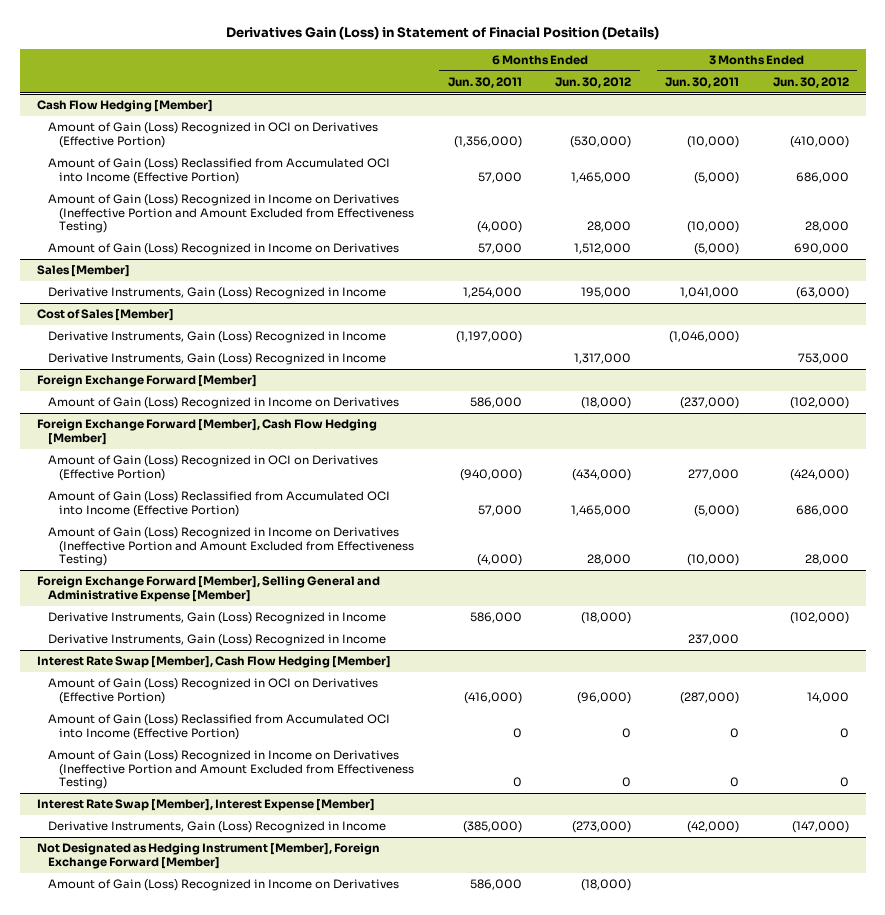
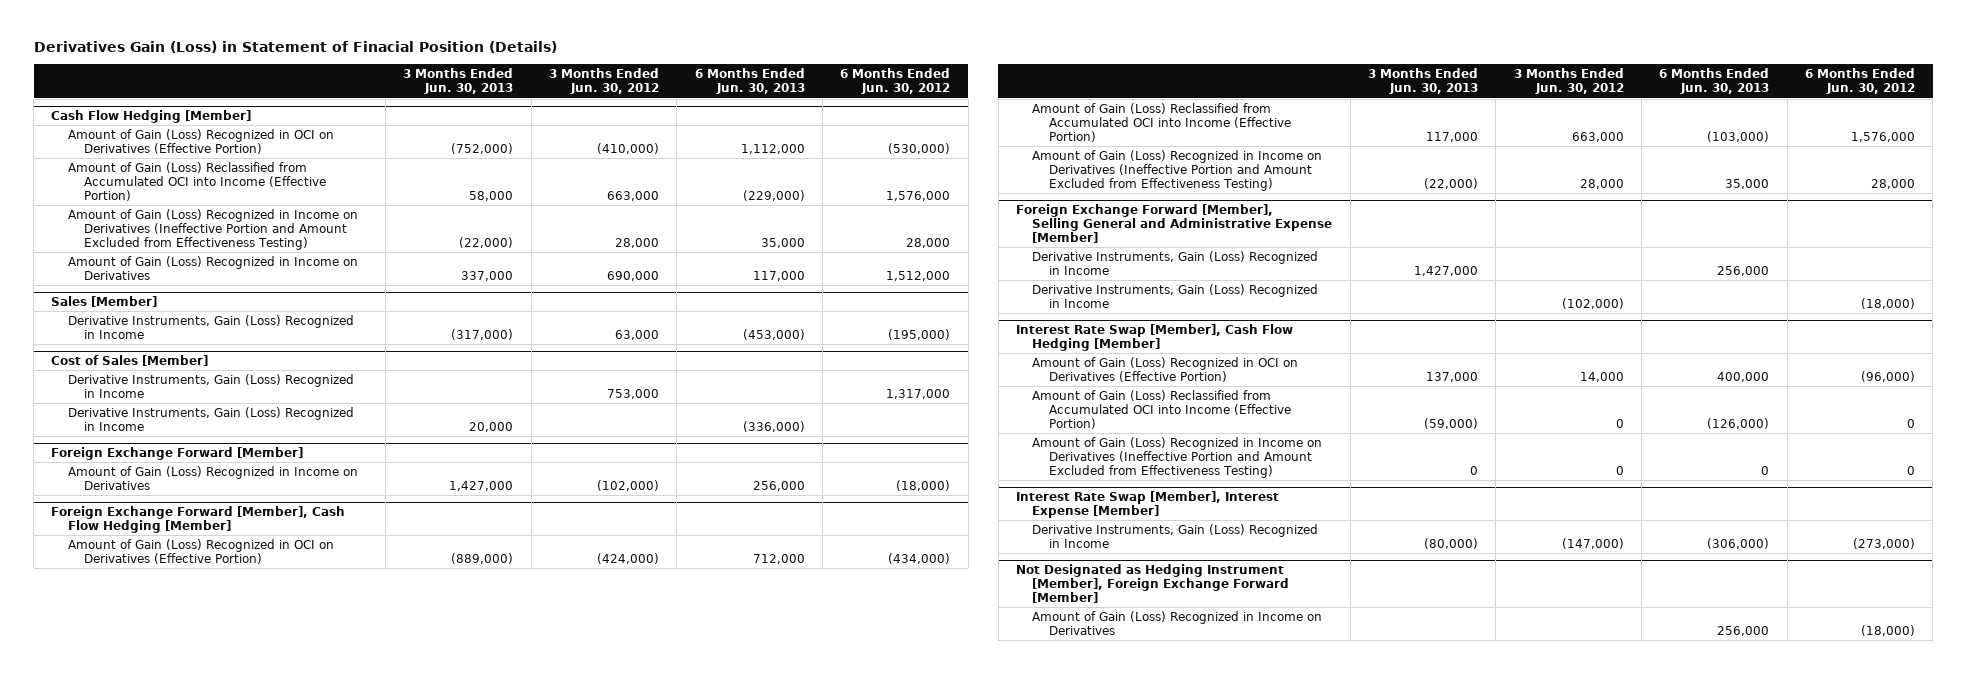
[447,76,522,88] Jun. 30, 2011 -> none
[665,76,740,88] Jun. 30, 2011 -> none
none -> [403,68,514,95] 3 Months Ended Jun. 30, 2013
none -> [694,68,805,95] 6 Months Ended Jun. 30, 2013
[571,171,632,183] 1,465,000 -> [886,191,951,202] 1,576,000
[795,171,849,183] 686,000 -> [607,191,660,202] 663,000
[581,287,632,299] 195,000 -> [888,329,951,341] (195,000)
[795,287,849,300] (63,000) -> [615,330,660,341] 63,000
[47,331,386,344] Derivative Instruments, Gain (Loss) Recognized in Income -> [67,406,354,432] Derivative Instruments, Gain (Loss) Recognized in Income
[571,504,632,516] 1,465,000 -> [1851,132,1916,143] 1,576,000
[795,504,849,516] 686,000 -> [1571,132,1624,143] 663,000
[47,612,386,625] Derivative Instruments, Gain (Loss) Recognized in Income -> [1032,283,1319,309] Derivative Instruments, Gain (Loss) Recognized in Income

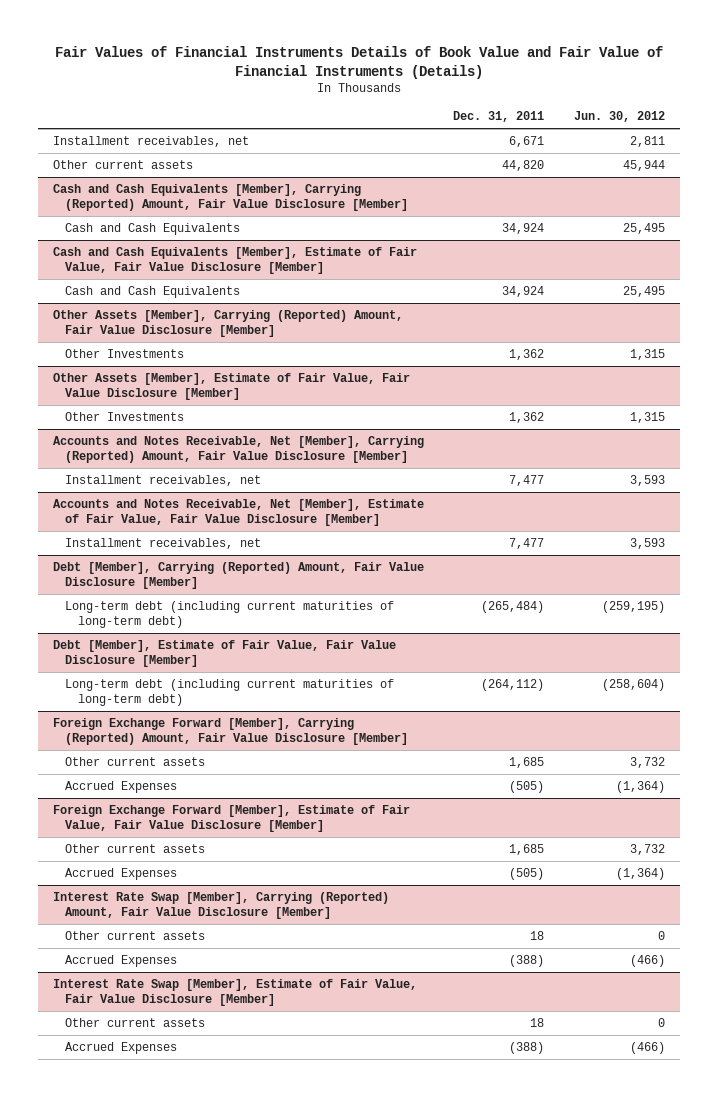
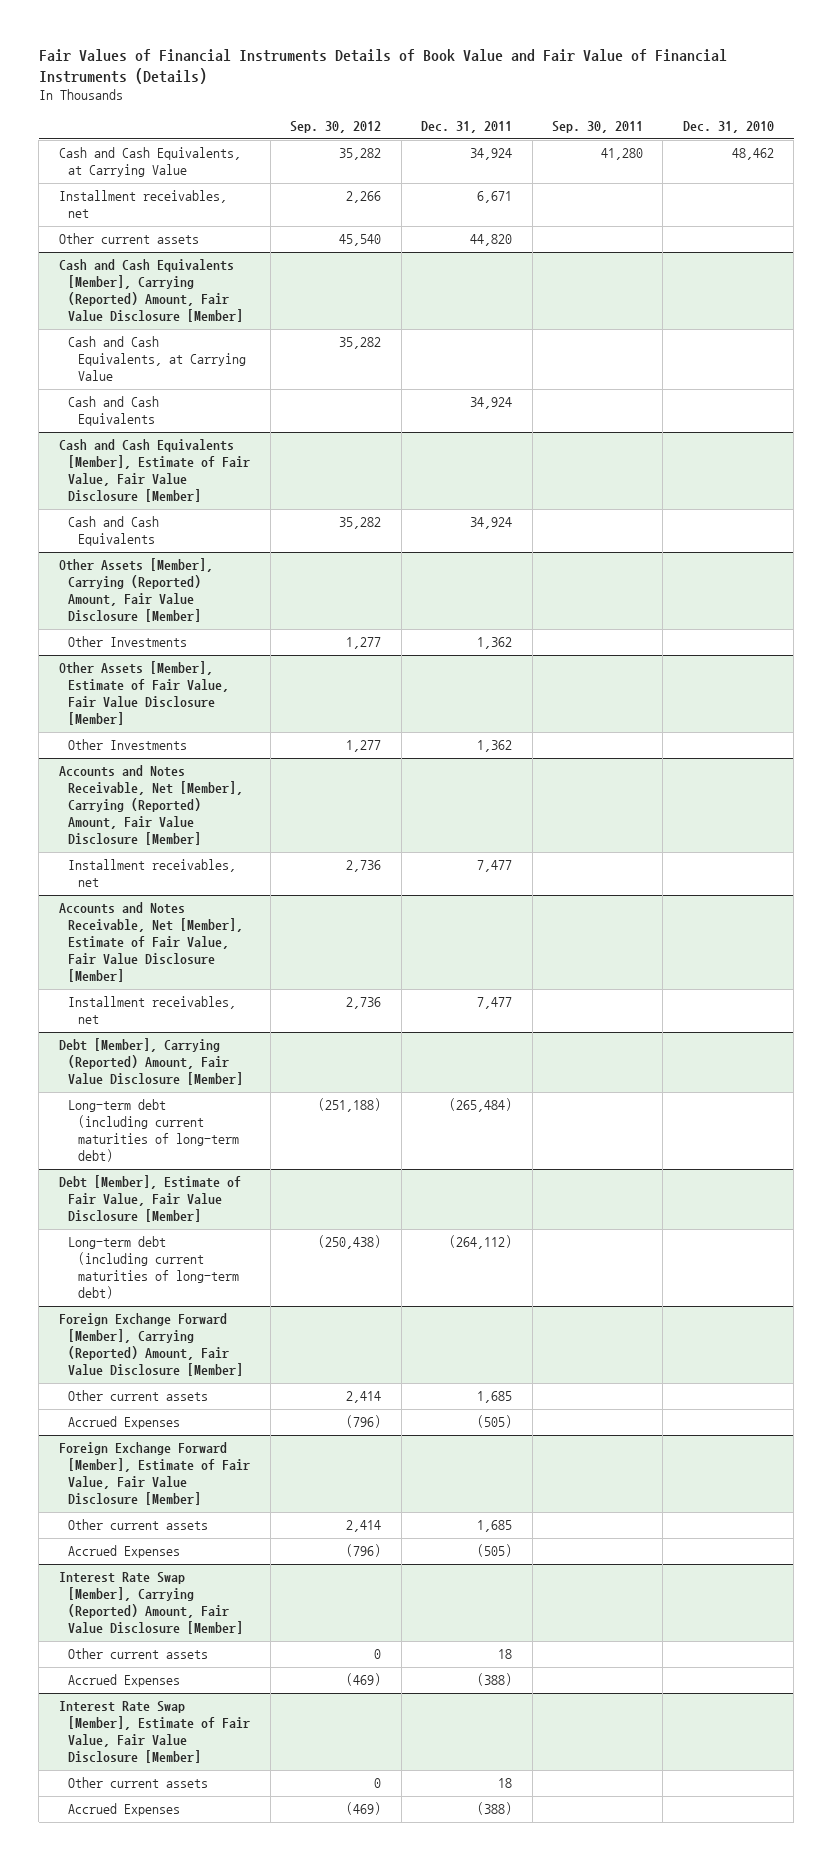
[573,111,665,123] Jun. 30, 2012 -> none
none -> [290,120,382,133] Sep. 30, 2012
none -> [551,120,643,133] Sep. 30, 2011
none -> [682,120,774,133] Dec. 31, 2010
none -> [58,147,241,178] Cash and Cash Equivalents, at Carrying Value
none -> [68,336,246,382] Cash and Cash Equivalents, at Carrying Value

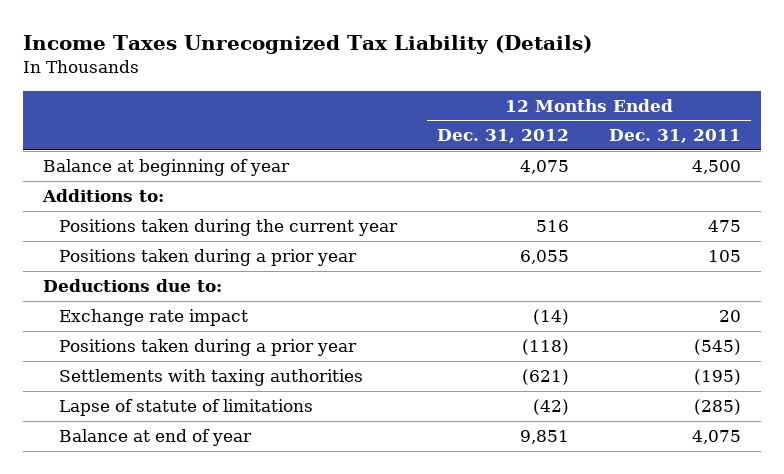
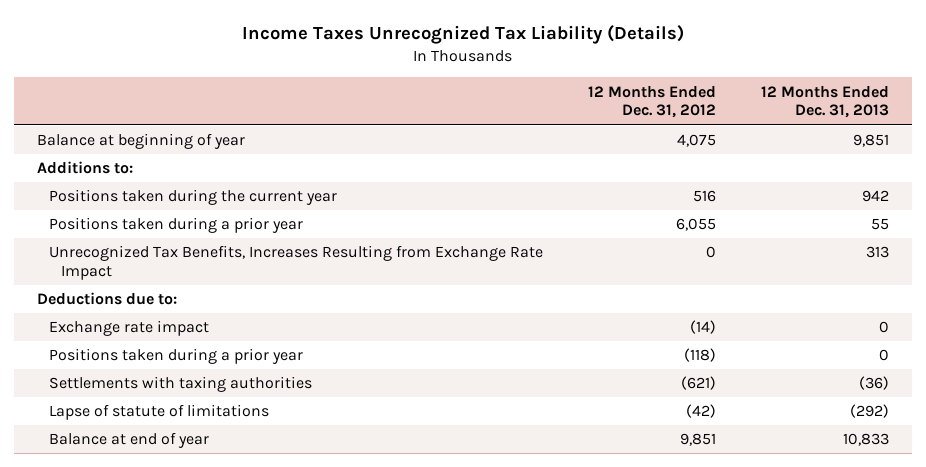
[608,129,741,144] Dec. 31, 2011 -> none
none -> [761,85,890,119] 12 Months Ended Dec. 31, 2013
none -> [48,245,543,281] Unrecognized Tax Benefits, Increases Resulting from Exchange Rate Impact

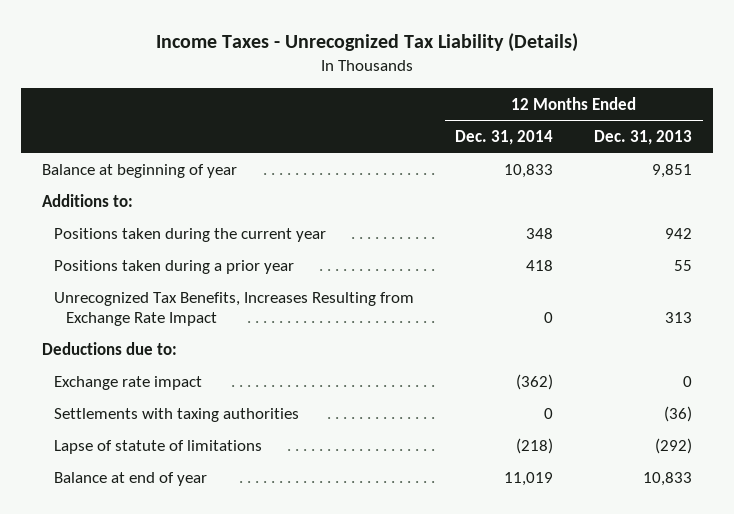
[242,25,685,45] Income Taxes Unrecognized Tax Liability (Details) -> [156,32,579,52] Income Taxes - Unrecognized Tax Liability (Details)
[588,85,717,119] 12 Months Ended Dec. 31, 2012 -> none
none -> [455,129,554,145] Dec. 31, 2014
[48,348,303,365] Positions taken during a prior year -> none

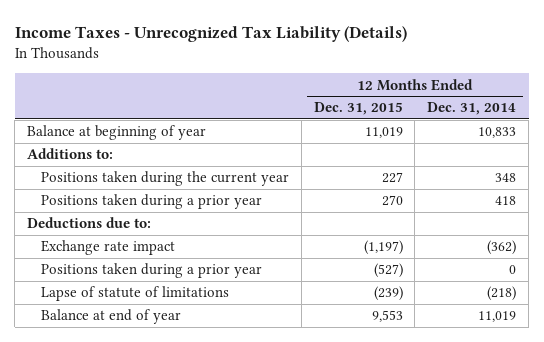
[594,129,693,145] Dec. 31, 2013 -> none
none -> [313,102,403,116] Dec. 31, 2015
[53,291,414,326] Unrecognized Tax Benefits, Increases Resulting from Exchange Rate Impact -> none
[53,407,299,422] Settlements with taxing authorities -> none
none -> [40,263,262,279] Positions taken during a prior year

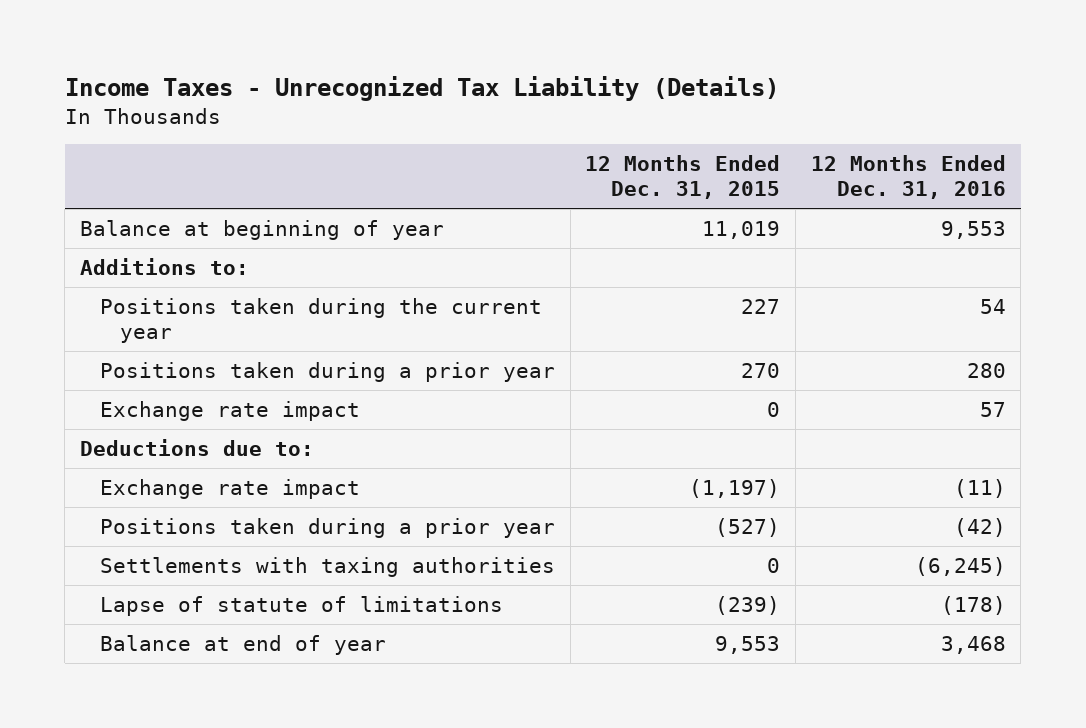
[427,102,517,116] Dec. 31, 2014 -> none
none -> [810,154,1006,200] 12 Months Ended Dec. 31, 2016
none -> [100,400,361,421] Exchange rate impact
none -> [100,556,556,577] Settlements with taxing authorities

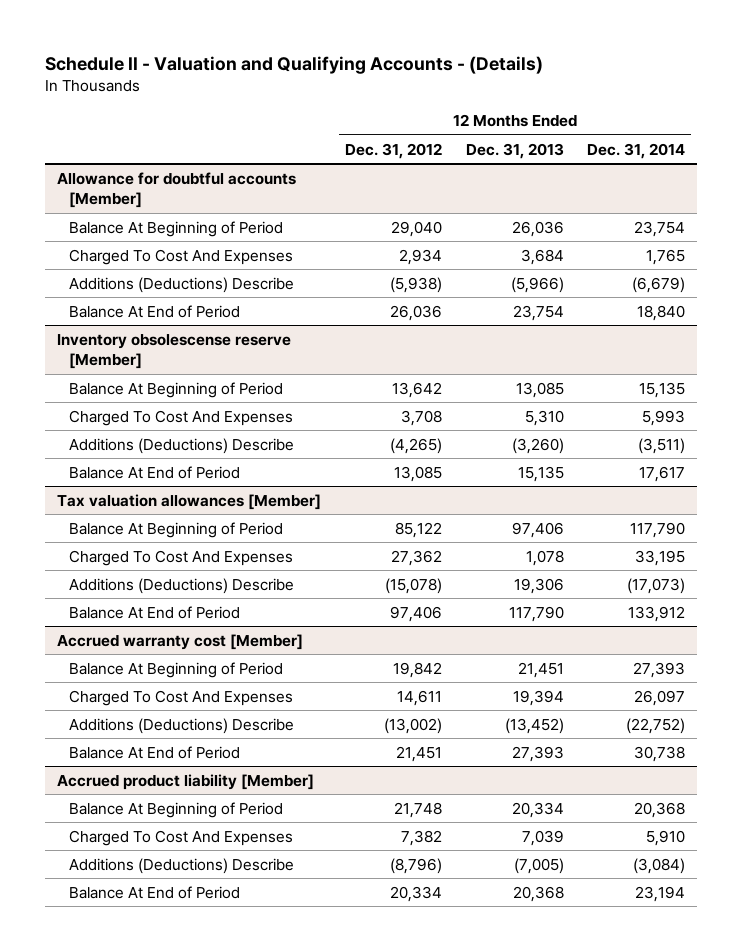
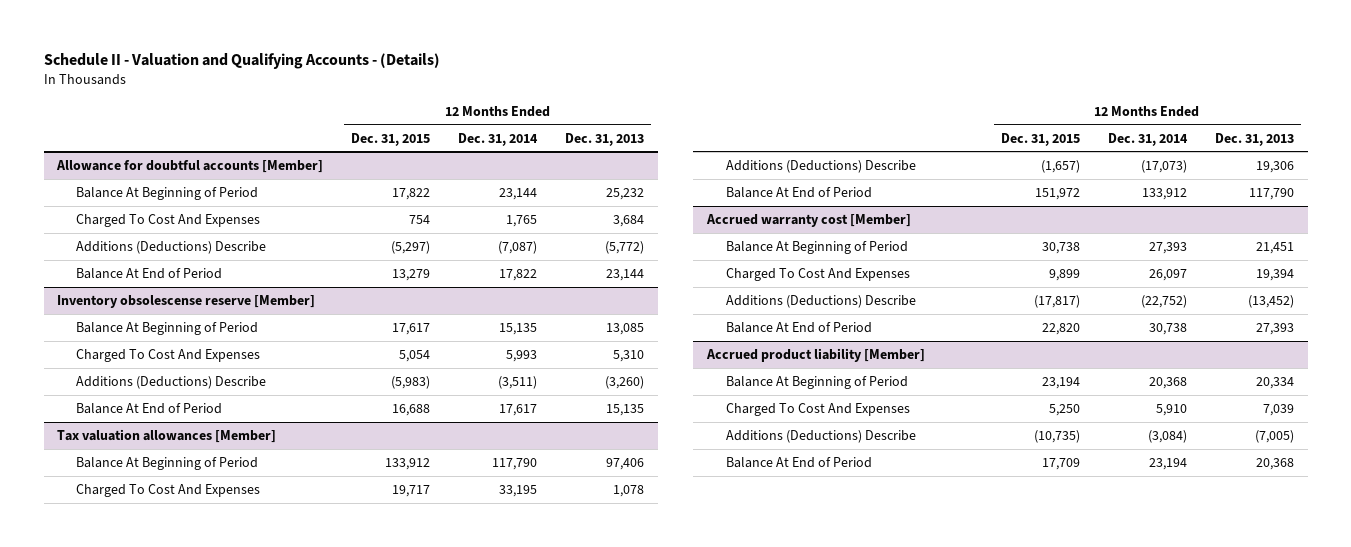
[345,142,443,159] Dec. 31, 2012 -> none
none -> [351,132,431,146] Dec. 31, 2015
[511,220,564,237] 26,036 -> [606,188,645,201] 25,232
[634,220,686,237] 23,754 -> [499,188,538,201] 23,144
[510,276,564,293] (5,966) -> [605,241,645,255] (5,772)
[632,276,686,293] (6,679) -> [498,241,538,255] (7,087)
[512,304,564,321] 23,754 -> [606,269,645,282] 23,144
[637,304,686,321] 18,840 -> [499,269,538,282] 17,822

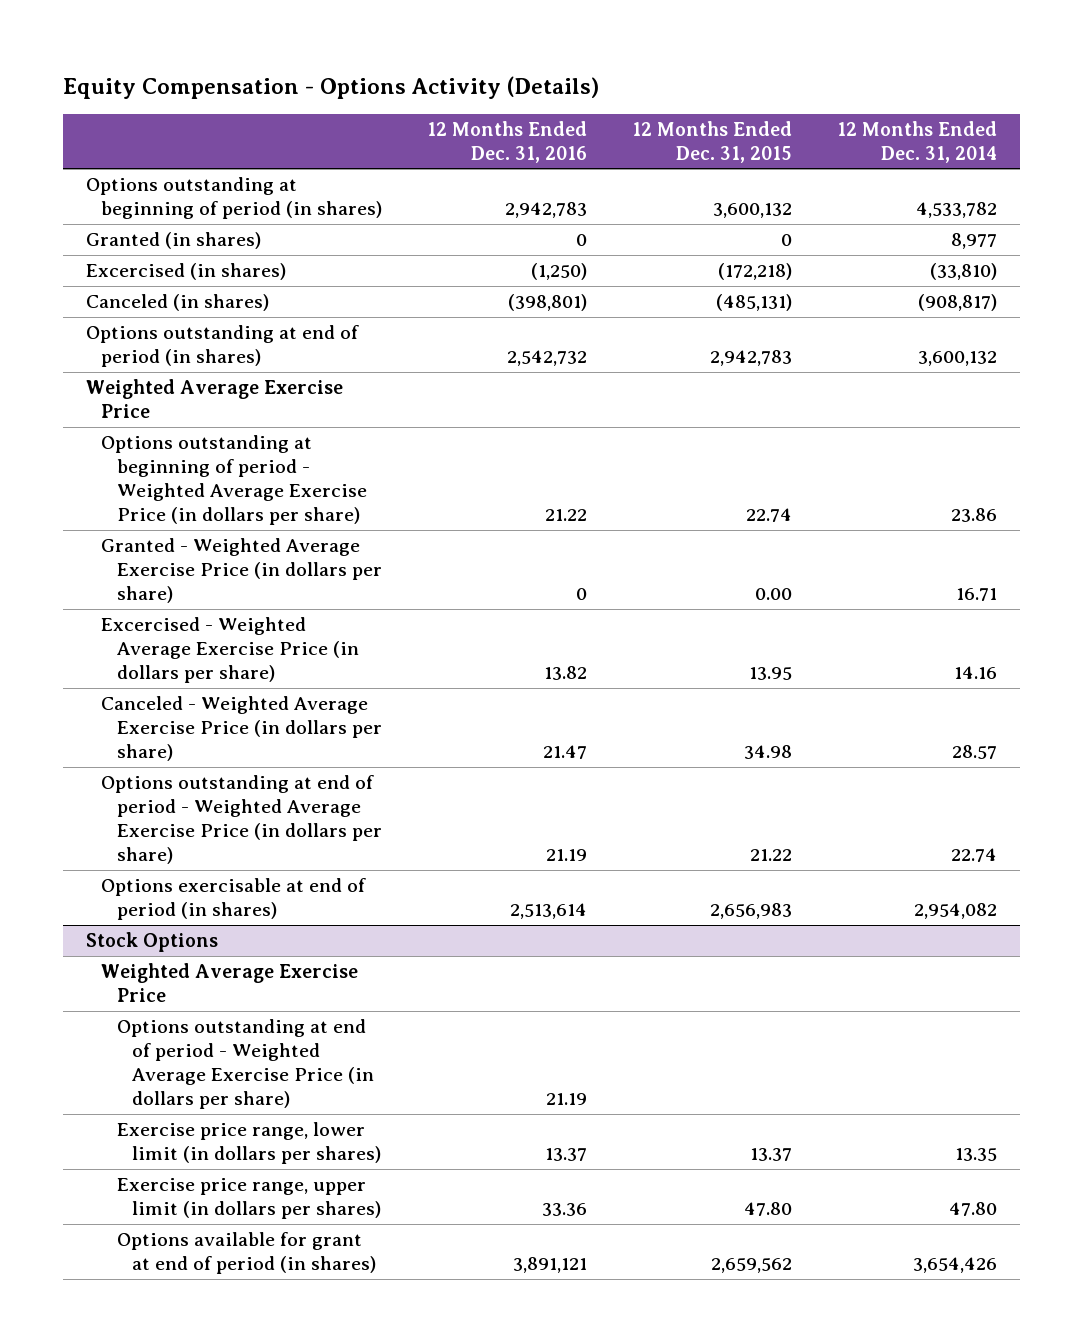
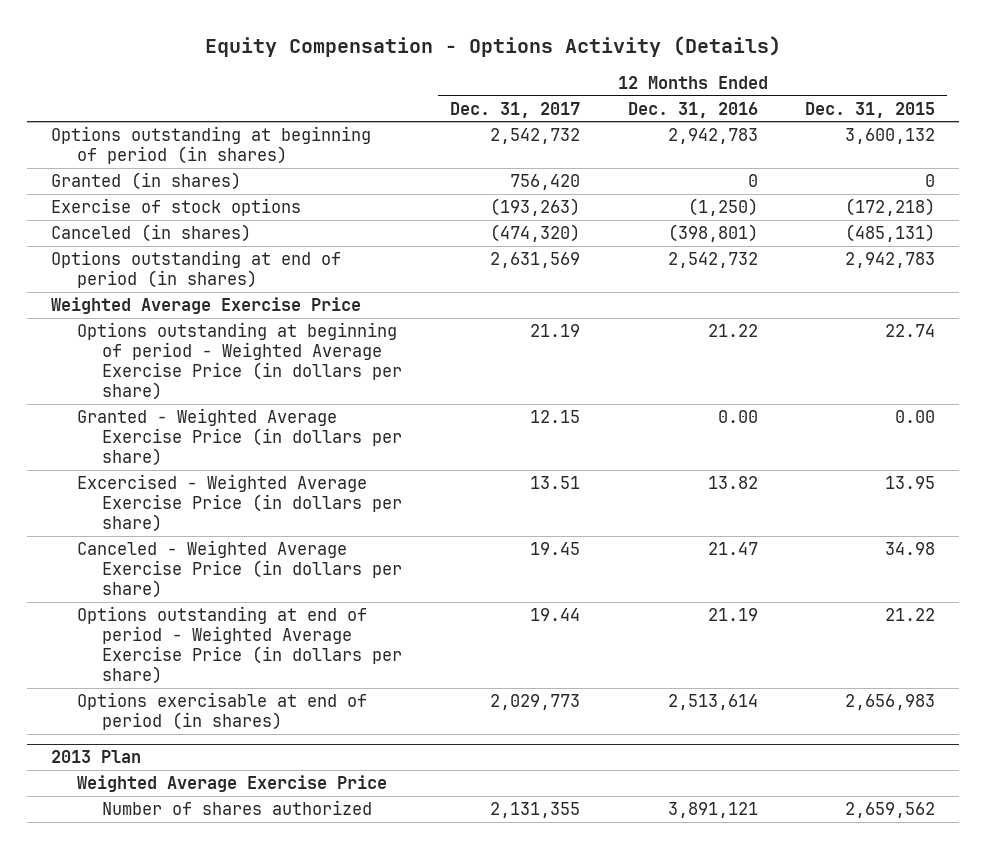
[837,120,998,163] 12 Months Ended Dec. 31, 2014 -> none
none -> [449,101,580,118] Dec. 31, 2017
[85,263,286,281] Excercised (in shares) -> [50,197,301,216] Exercise of stock options
[576,588,588,601] 0 -> [717,409,758,423] 0.00
[85,932,218,953] Stock Options -> none
none -> [50,750,141,764] 2013 Plan
[116,1019,374,1109] Options outstanding at end of period - Weighted Average Exercise Price (in dollars per share) -> none
[116,1122,381,1165] Exercise price range, lower limit (in dollars per shares) -> none
[116,1178,381,1220] Exercise price range, upper limit (in dollars per shares) -> none
[116,1232,376,1275] Options available for grant at end of period (in shares) -> [102,799,373,815] Number of shares authorized

